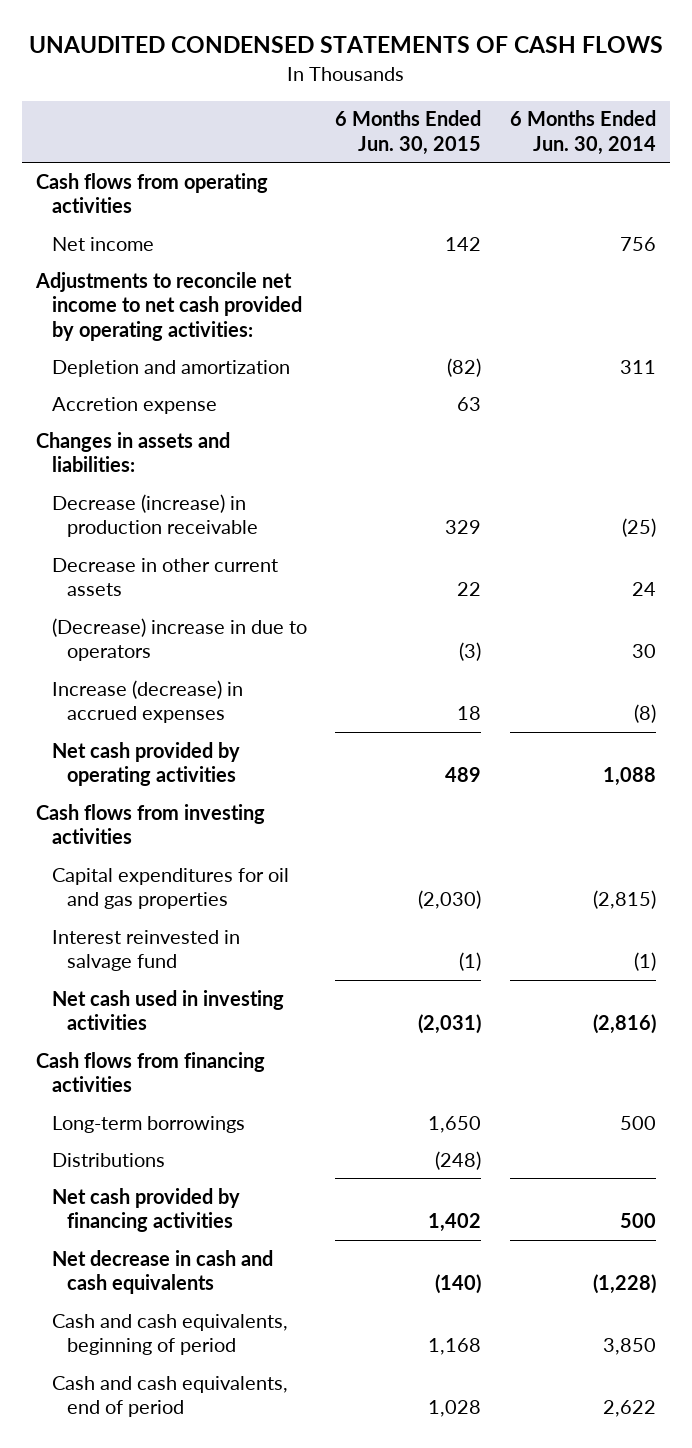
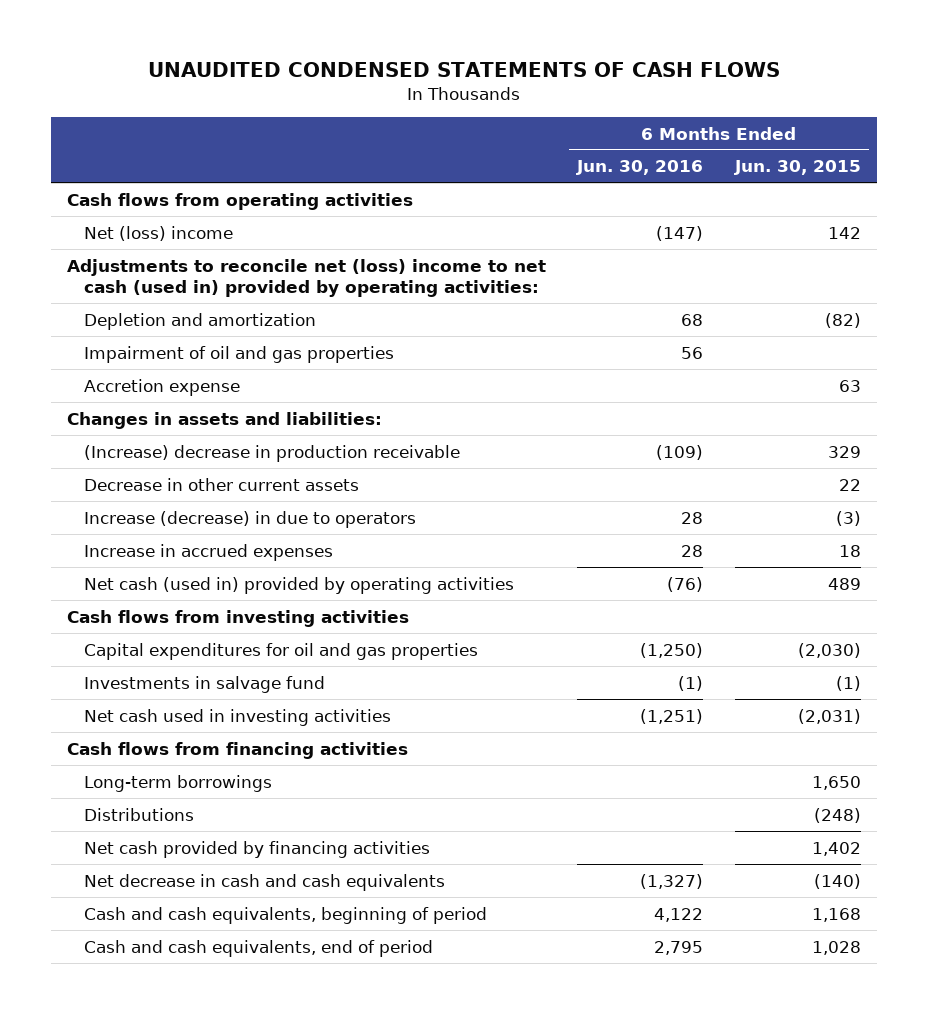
[509,110,656,156] 6 Months Ended Jun. 30, 2014 -> none
none -> [576,160,704,176] Jun. 30, 2016
[51,236,154,251] Net income -> [84,225,234,241] Net (loss) income
[35,271,302,342] Adjustments to reconcile net income to net cash provided by operating activities: -> [66,258,546,297] Adjustments to reconcile net (loss) income to net cash (used in) provided by operating activities:
none -> [84,345,395,363] Impairment of oil and gas properties
[51,493,259,538] Decrease (increase) in production receivable -> [84,444,461,462] (Increase) decrease in production receivable
[51,617,307,662] (Decrease) increase in due to operators -> [84,510,417,528] Increase (decrease) in due to operators
[51,679,243,724] Increase (decrease) in accrued expenses -> [84,543,334,561] Increase in accrued expenses
[51,741,240,787] Net cash provided by operating activities -> [84,576,515,594] Net cash (used in) provided by operating activities
[51,929,240,972] Interest reinvested in salvage fund -> [84,675,326,693] Investments in salvage fund

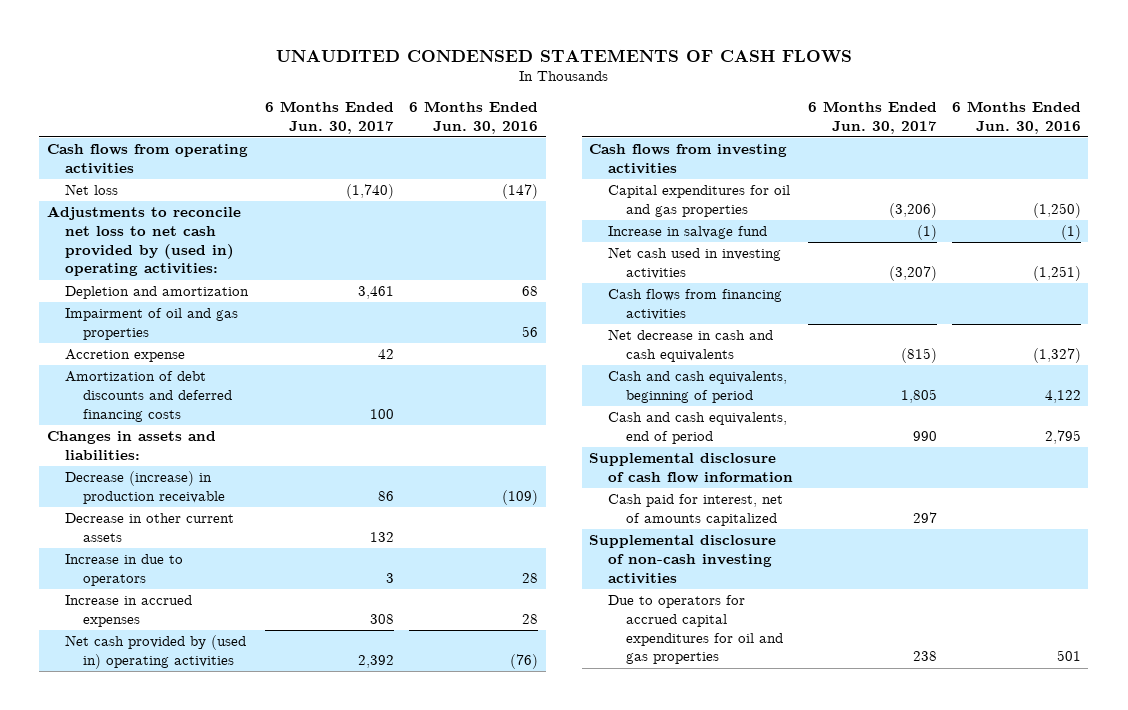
[734,160,862,176] Jun. 30, 2015 -> none
none -> [265,101,395,134] 6 Months Ended Jun. 30, 2017
[84,225,234,241] Net (loss) income -> [65,184,119,196] Net loss
[66,258,546,297] Adjustments to reconcile net (loss) income to net cash (used in) provided by operating activities: -> [46,206,241,277] Adjustments to reconcile net loss to net cash provided by (used in) operating activities:
none -> [65,371,233,422] Amortization of debt discounts and deferred financing costs
[84,444,461,462] (Increase) decrease in production receivable -> [65,471,226,504] Decrease (increase) in production receivable
[84,510,417,528] Increase (decrease) in due to operators -> [65,554,184,586] Increase in due to operators
[84,576,515,594] Net cash (used in) provided by operating activities -> [65,635,247,669] Net cash provided by (used in) operating activities
[84,675,326,693] Investments in salvage fund -> [607,226,767,240] Increase in salvage fund
[84,774,273,792] Long-term borrowings -> none
[84,807,195,821] Distributions -> none
[84,840,431,858] Net cash provided by financing activities -> none
none -> [589,453,793,483] Supplemental disclosure of cash flow information
none -> [607,494,783,526] Cash paid for interest, net of amounts capitalized
none -> [589,535,777,584] Supplemental disclosure of non-cash investing activities
none -> [607,595,783,665] Due to operators for accrued capital expenditures for oil and gas properties

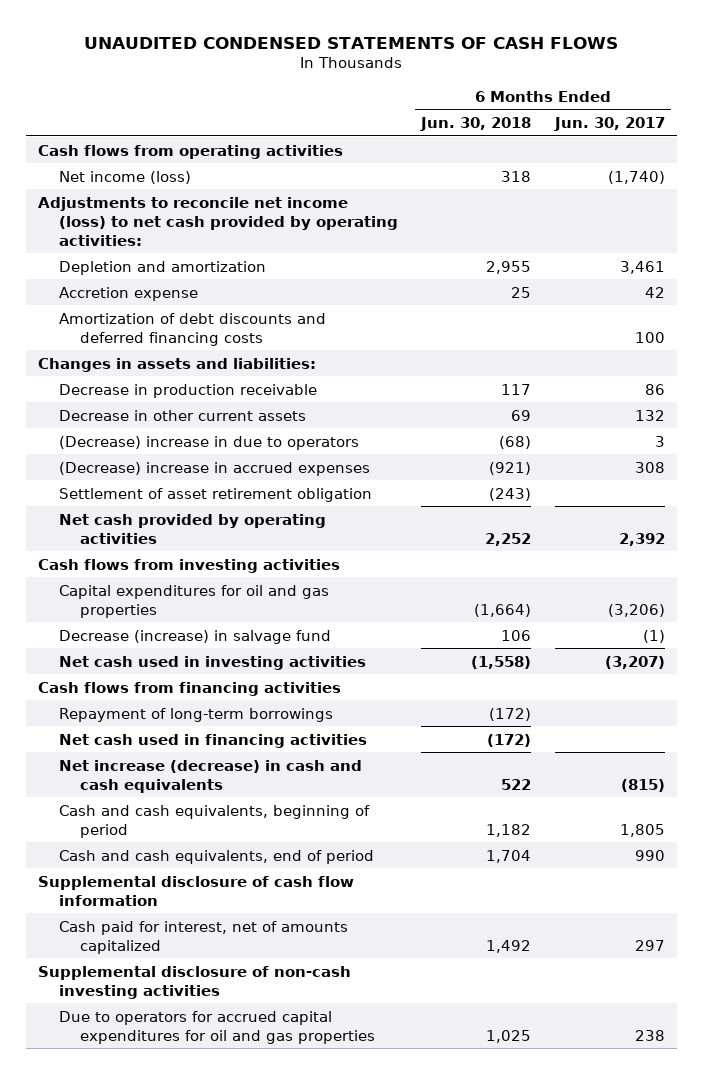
[409,101,539,134] 6 Months Ended Jun. 30, 2016 -> none
none -> [420,116,532,131] Jun. 30, 2018
[65,184,119,196] Net loss -> [58,170,191,184] Net income (loss)
[46,206,241,277] Adjustments to reconcile net loss to net cash provided by (used in) operating activities: -> [37,196,398,246] Adjustments to reconcile net income (loss) to net cash provided by operating activities:
[65,308,239,340] Impairment of oil and gas properties -> none
[65,471,226,504] Decrease (increase) in production receivable -> [58,383,317,398] Decrease in production receivable
[65,554,184,586] Increase in due to operators -> [58,435,359,450] (Decrease) increase in due to operators
[65,595,193,627] Increase in accrued expenses -> [58,461,370,476] (Decrease) increase in accrued expenses
none -> [58,487,372,502] Settlement of asset retirement obligation
[65,635,247,669] Net cash provided by (used in) operating activities -> [58,513,326,544] Net cash provided by operating activities
[607,226,767,240] Increase in salvage fund -> [58,629,331,644] Decrease (increase) in salvage fund
none -> [58,707,333,722] Repayment of long-term borrowings
none -> [58,733,367,748] Net cash used in financing activities
[607,329,773,362] Net decrease in cash and cash equivalents -> [58,759,362,793] Net increase (decrease) in cash and cash equivalents

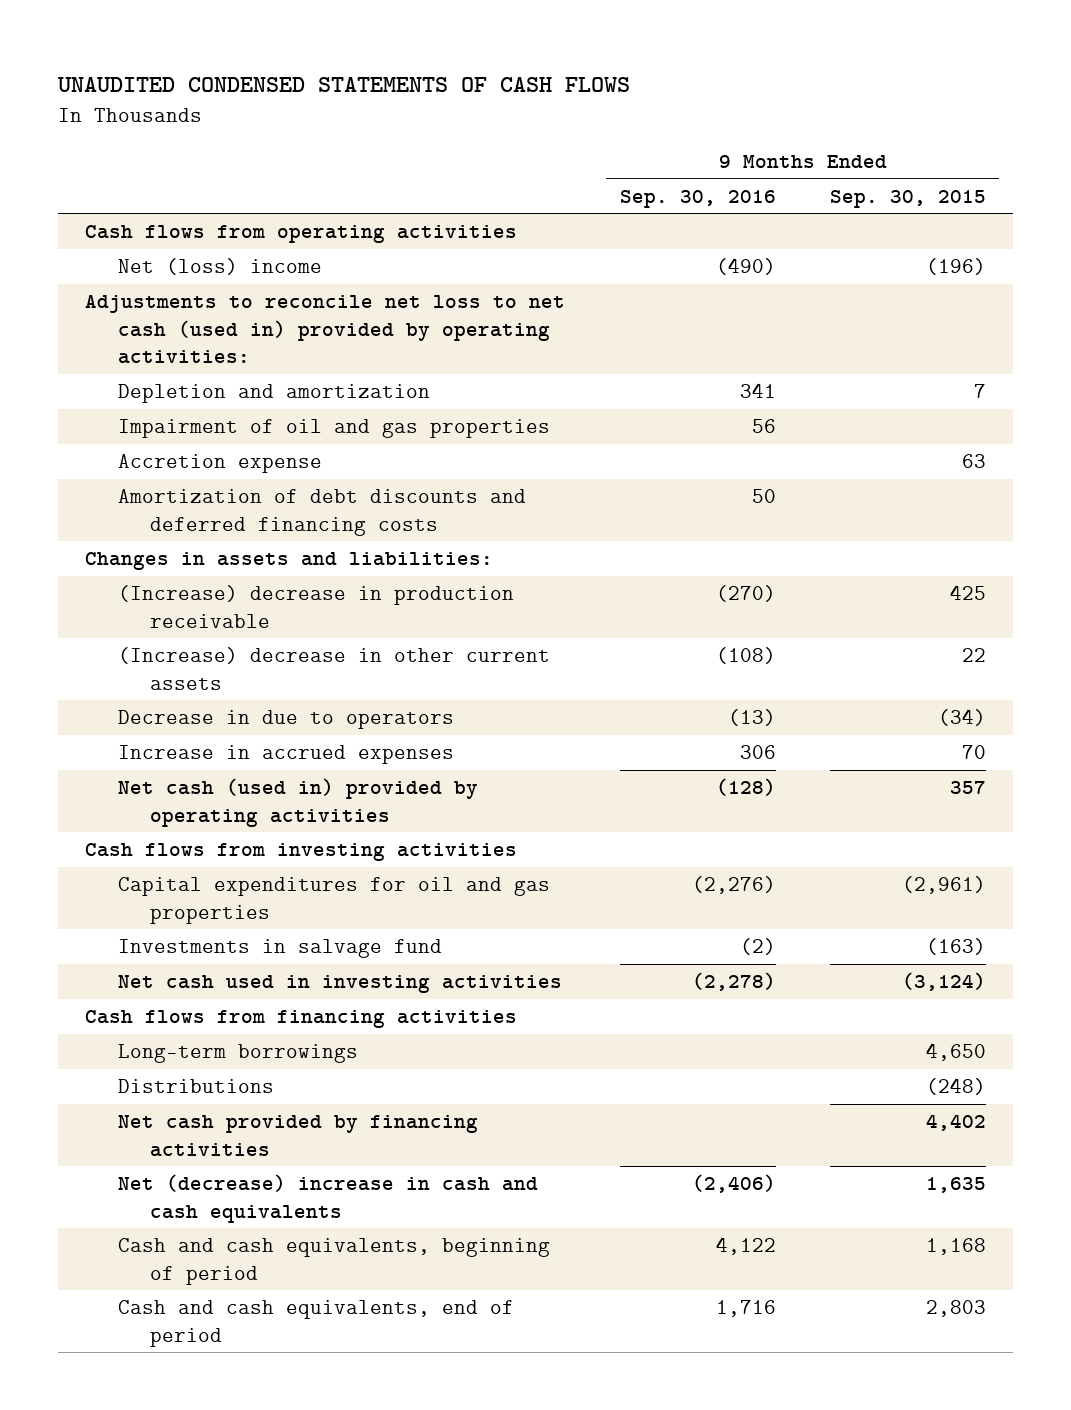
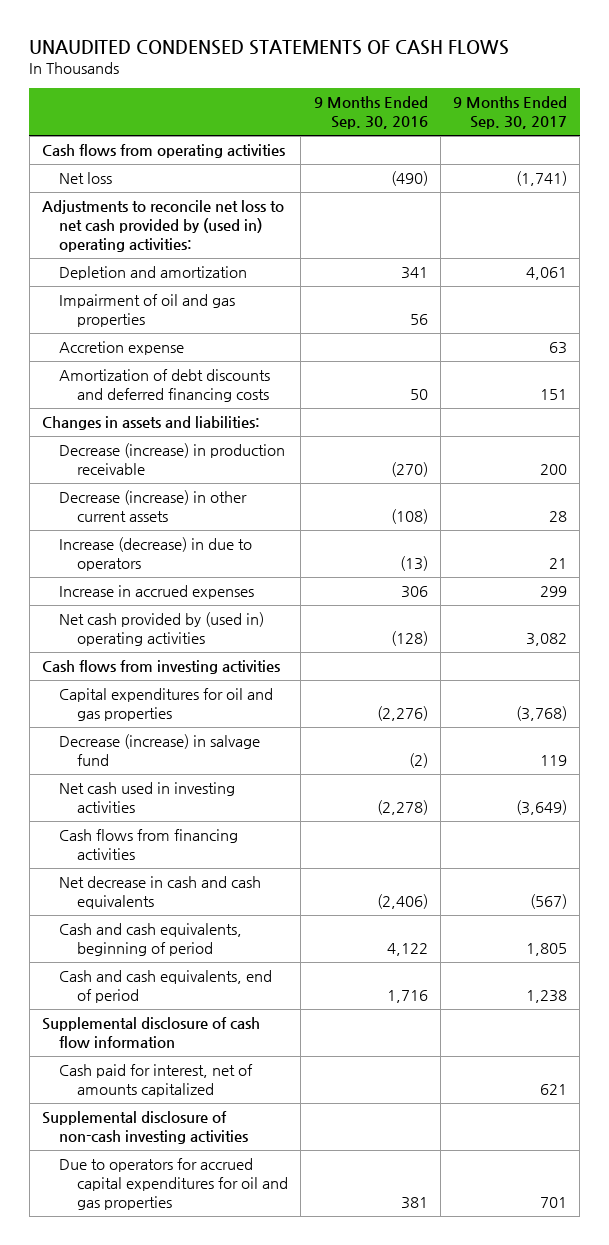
[829,189,986,208] Sep. 30, 2015 -> none
none -> [453,96,568,130] 9 Months Ended Sep. 30, 2017
[117,258,322,276] Net (loss) income -> [59,172,113,185] Net loss
[85,295,566,365] Adjustments to reconcile net loss to net cash (used in) provided by operating activities: -> [41,200,284,253] Adjustments to reconcile net loss to net cash provided by (used in) operating activities:
[117,585,514,628] (Increase) decrease in production receivable -> [59,443,286,476] Decrease (increase) in production receivable
[117,647,550,690] (Increase) decrease in other current assets -> [59,490,248,523] Decrease (increase) in other current assets
[117,710,454,730] Decrease in due to operators -> [59,537,253,572] Increase (decrease) in due to operators
[117,778,478,827] Net cash (used in) provided by operating activities -> [59,612,265,647] Net cash provided by (used in) operating activities
[117,939,442,959] Investments in salvage fund -> [59,734,261,767] Decrease (increase) in salvage fund
[117,1044,358,1064] Long-term borrowings -> none
[117,1079,274,1094] Distributions -> none
[117,1115,478,1157] Net cash provided by financing activities -> none
[117,1174,538,1223] Net (decrease) increase in cash and cash equivalents -> [59,876,262,910] Net decrease in cash and cash equivalents
none -> [41,1017,260,1049] Supplemental disclosure of cash flow information
none -> [59,1064,254,1098] Cash paid for interest, net of amounts capitalized
none -> [41,1111,249,1145] Supplemental disclosure of non-cash investing activities
none -> [59,1158,288,1211] Due to operators for accrued capital expenditures for oil and gas properties

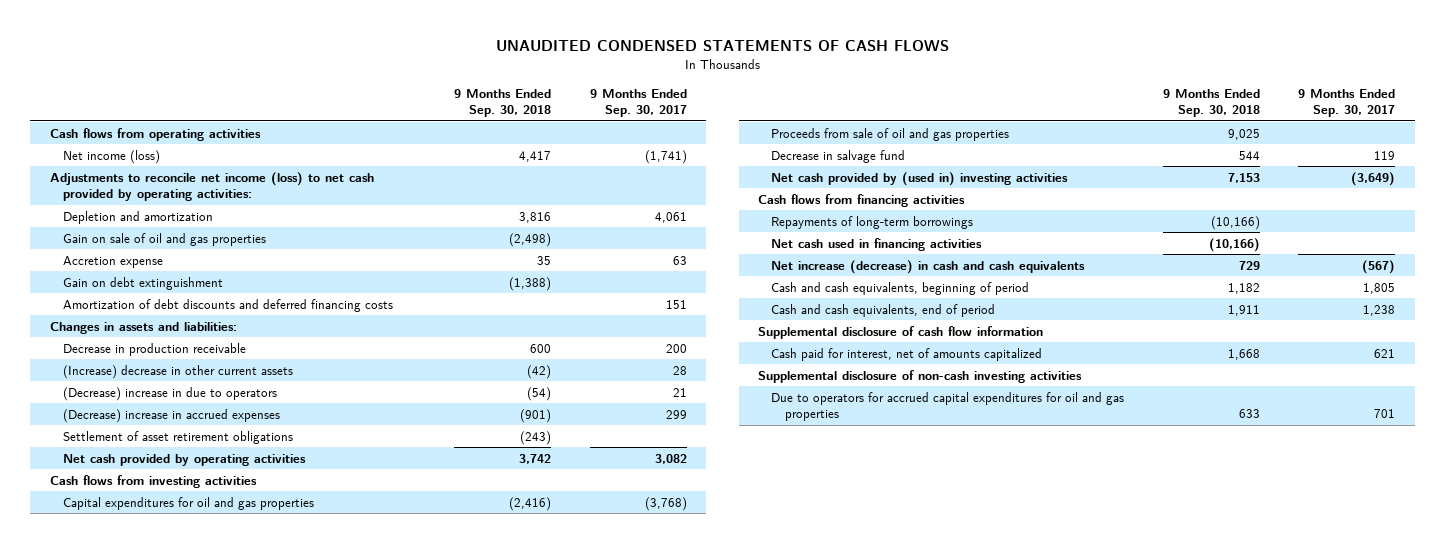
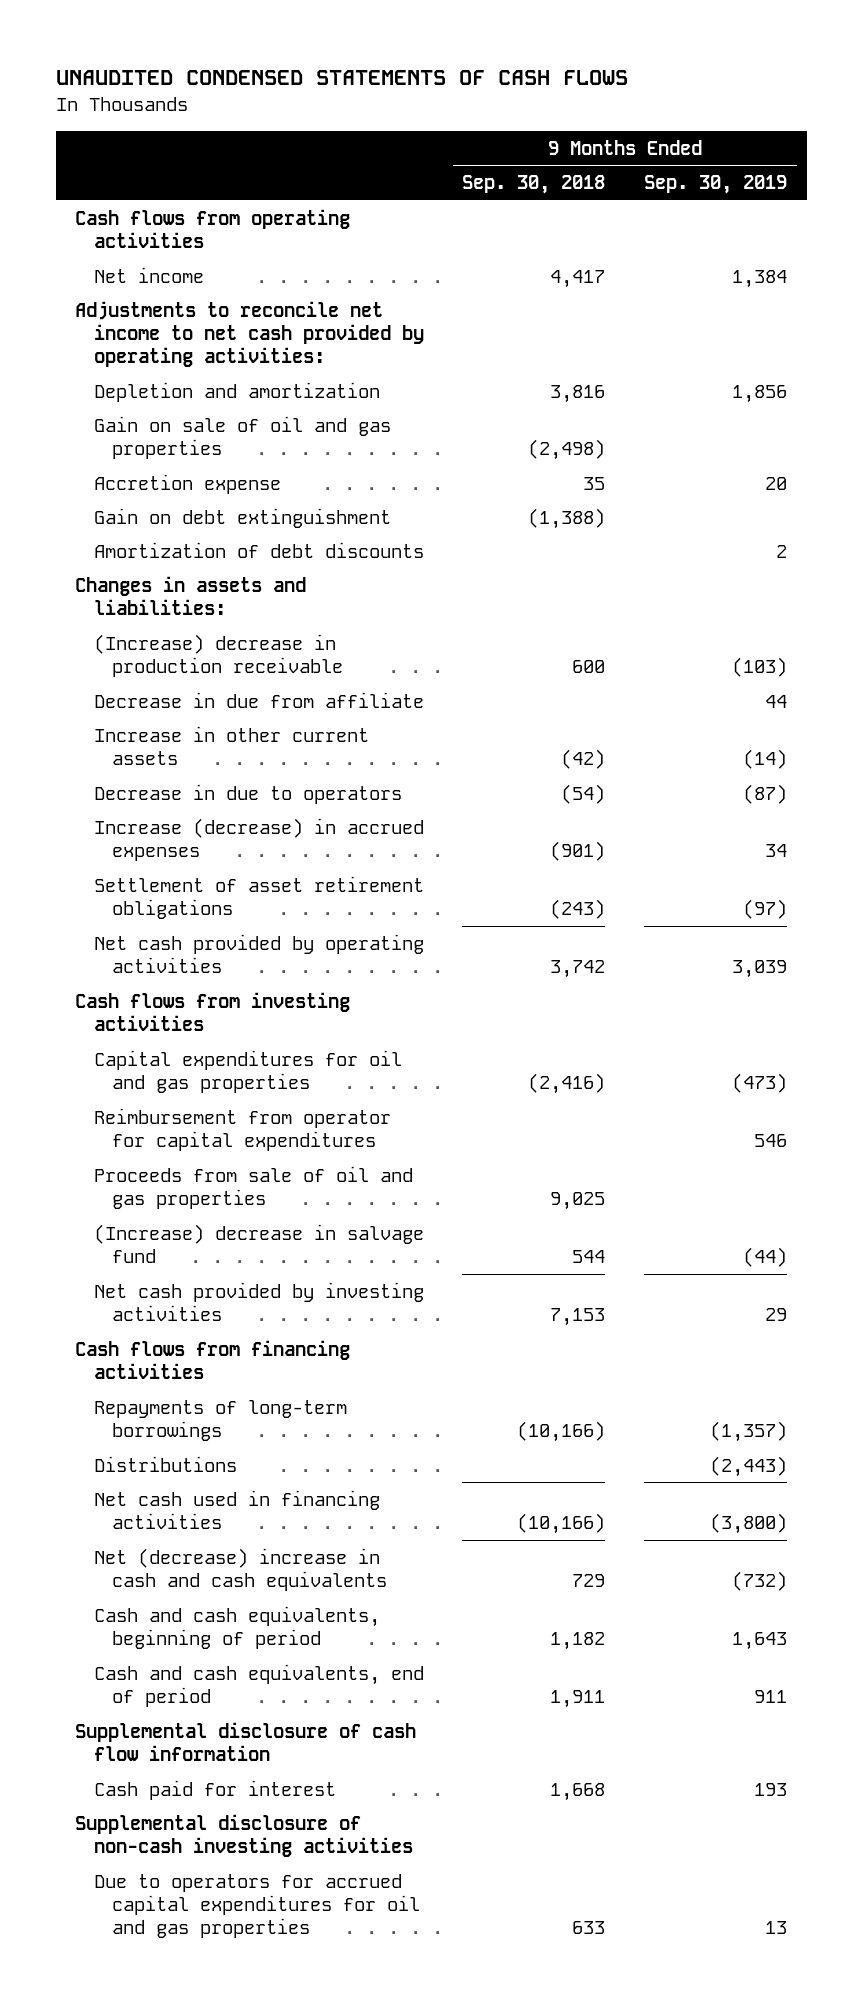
[589,88,687,118] 9 Months Ended Sep. 30, 2017 -> none
none -> [644,175,788,195] Sep. 30, 2019
[62,149,160,164] Net income (loss) -> [93,266,204,283] Net income
[49,171,374,202] Adjustments to reconcile net income (loss) to net cash provided by operating activities: -> [75,300,424,368] Adjustments to reconcile net income to net cash provided by operating activities:
[62,298,393,312] Amortization of debt discounts and deferred financing costs -> [93,541,424,558] Amortization of debt discounts
[62,342,246,356] Decrease in production receivable -> [93,633,344,678] (Increase) decrease in production receivable
none -> [93,691,424,708] Decrease in due from affiliate
[62,364,293,379] (Increase) decrease in other current assets -> [93,725,369,766] Increase in other current assets
[62,386,277,401] (Decrease) increase in due to operators -> [93,783,402,804] Decrease in due to operators
[62,408,280,423] (Decrease) increase in accrued expenses -> [93,817,424,862] Increase (decrease) in accrued expenses
none -> [93,1107,391,1152] Reimbursement from operator for capital expenditures
[771,149,906,163] Decrease in salvage fund -> [93,1223,424,1264] (Increase) decrease in salvage fund
[771,171,1069,186] Net cash provided by (used in) investing activities -> [93,1281,424,1322] Net cash provided by investing activities
none -> [93,1455,237,1472] Distributions
[771,259,1086,274] Net increase (decrease) in cash and cash equivalents -> [93,1547,388,1592] Net (decrease) increase in cash and cash equivalents
[771,347,1043,361] Cash paid for interest, net of amounts capitalized -> [93,1779,336,1800] Cash paid for interest

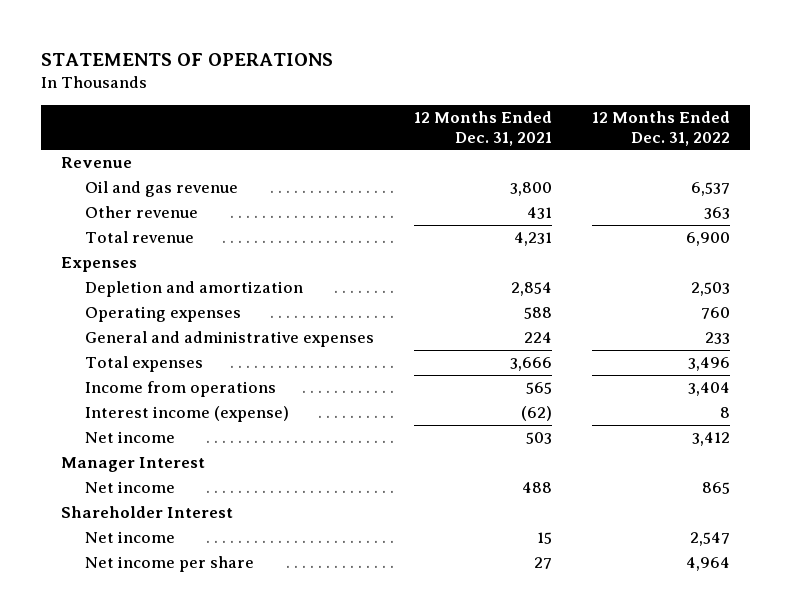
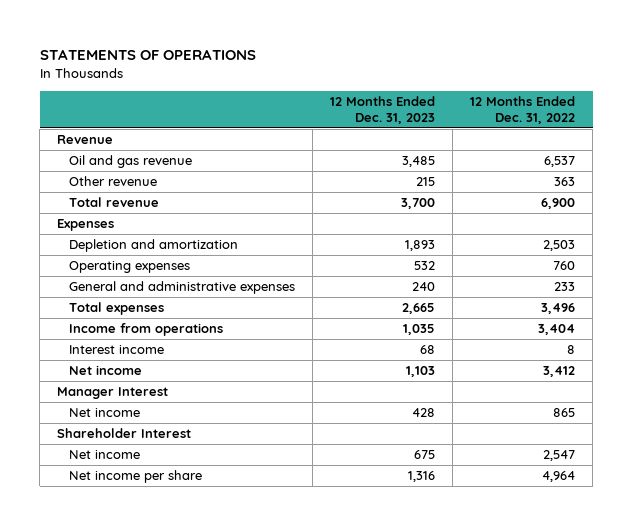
[413,110,552,146] 12 Months Ended Dec. 31, 2021 -> none
none -> [330,95,436,125] 12 Months Ended Dec. 31, 2023
[84,406,289,423] Interest income (expense) -> [68,344,164,354] Interest income

